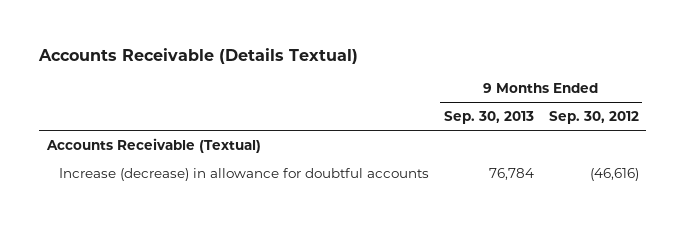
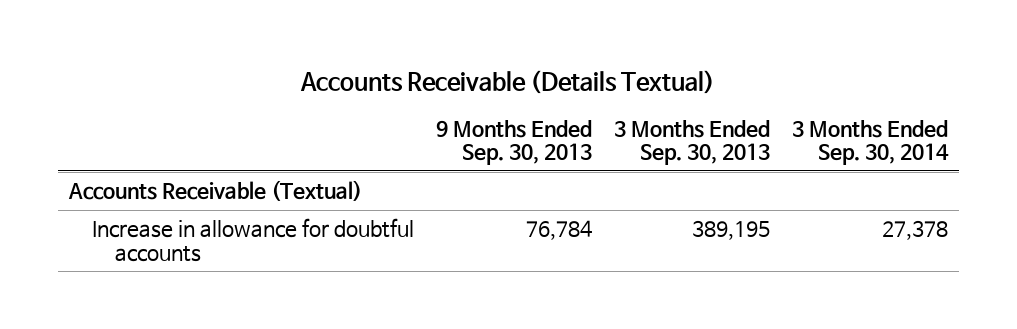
[548,110,639,124] Sep. 30, 2012 -> none
none -> [613,119,770,166] 3 Months Ended Sep. 30, 2013
none -> [791,119,949,166] 3 Months Ended Sep. 30, 2014
[59,167,430,181] Increase (decrease) in allowance for doubtful accounts -> [91,218,414,262] Increase in allowance for doubtful accounts

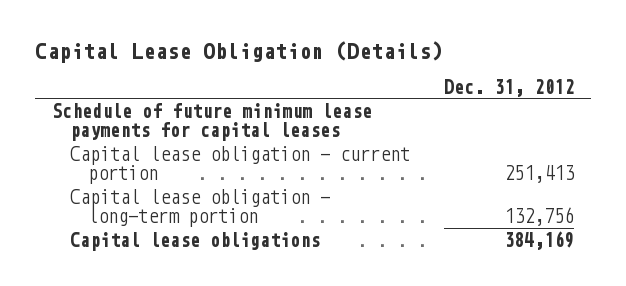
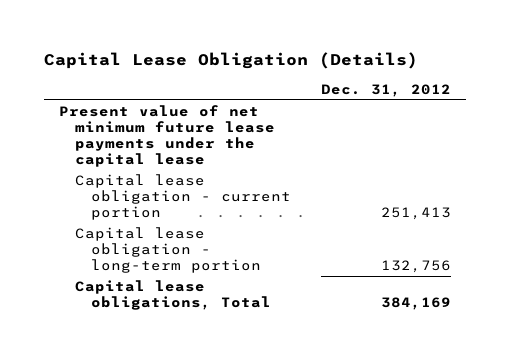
[52,102,373,142] Schedule of future minimum lease payments for capital leases -> [59,105,275,167] Present value of net minimum future lease payments under the capital lease
[69,231,320,251] Capital lease obligations -> [74,280,271,311] Capital lease obligations, Total

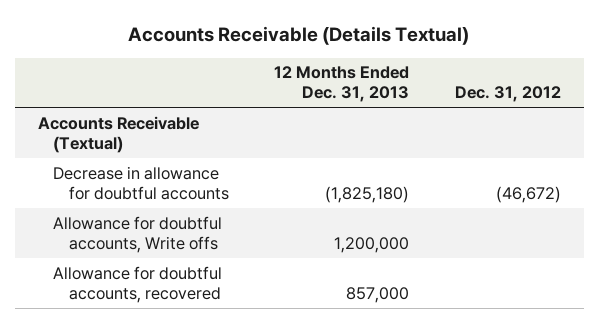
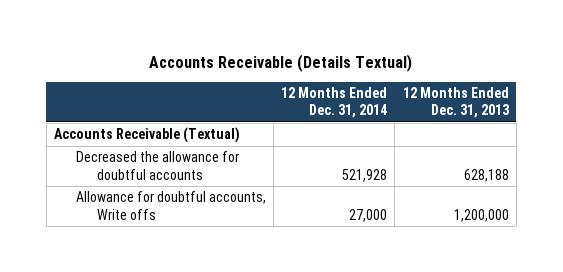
[454,86,561,103] Dec. 31, 2012 -> none
none -> [281,86,388,119] 12 Months Ended Dec. 31, 2014
[53,165,229,200] Decrease in allowance for doubtful accounts -> [75,151,239,180] Decreased the allowance for doubtful accounts
[325,185,410,203] (1,825,180) -> [463,168,509,182] 628,188
[53,265,223,303] Allowance for doubtful accounts, recovered -> none

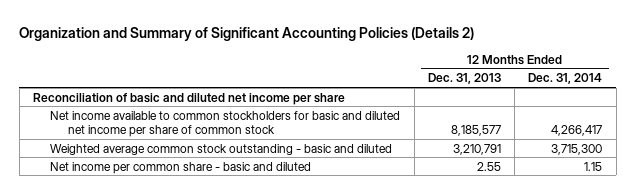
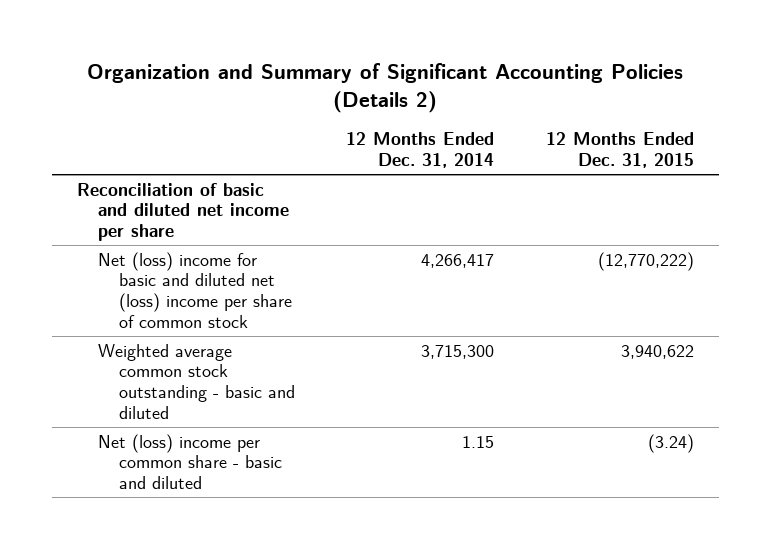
[427,73,501,85] Dec. 31, 2013 -> none
none -> [545,132,694,168] 12 Months Ended Dec. 31, 2015
[50,110,401,137] Net income available to common stockholders for basic and diluted net income per share of common stock -> [98,251,292,329] Net (loss) income for basic and diluted net (loss) income per share of common stock
[50,161,312,174] Net income per common share - basic and diluted -> [98,433,282,490] Net (loss) income per common share - basic and diluted

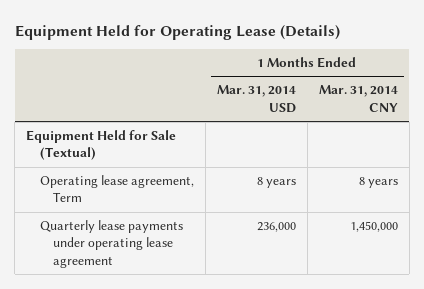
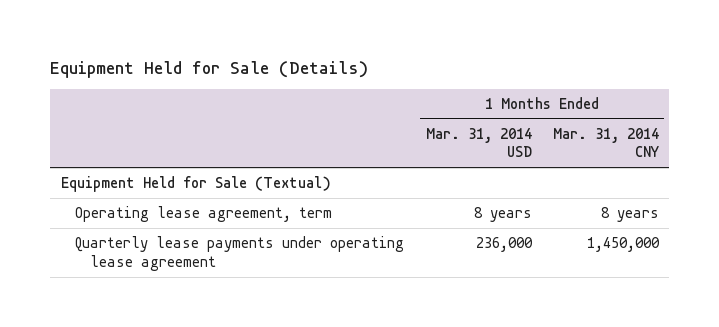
[14,24,340,40] Equipment Held for Operating Lease (Details) -> [49,60,368,78] Equipment Held for Sale (Details)
[39,175,194,203] Operating lease agreement, Term -> [75,206,333,223] Operating lease agreement, term

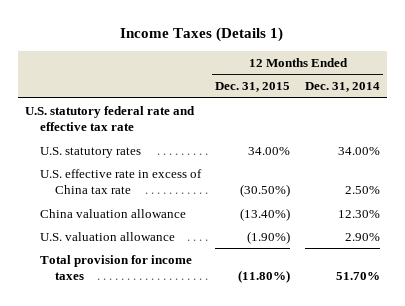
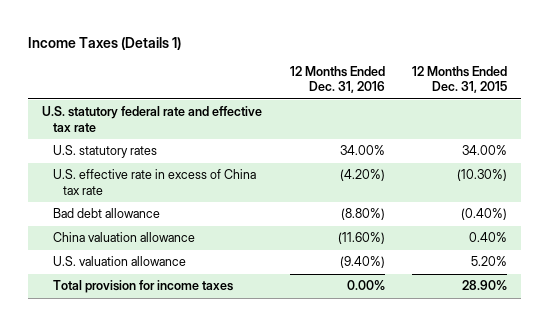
[304,82,380,93] Dec. 31, 2014 -> none
none -> [289,66,385,94] 12 Months Ended Dec. 31, 2016
[240,184,291,198] (30.50%) -> [456,169,507,182] (10.30%)
none -> [52,208,160,219] Bad debt allowance
[240,207,291,221] (13.40%) -> [468,232,507,243] 0.40%
[247,230,291,244] (1.90%) -> [470,256,507,267] 5.20%
[238,270,291,284] (11.80%) -> [461,280,507,291] 28.90%

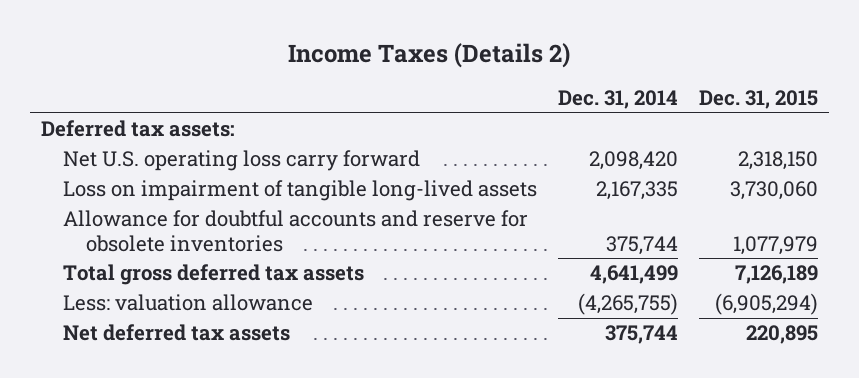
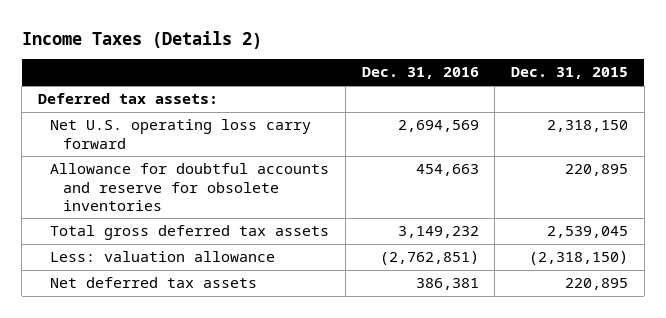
[558,90,679,110] Dec. 31, 2014 -> none
none -> [361,67,479,80] Dec. 31, 2016
[63,180,538,202] Loss on impairment of tangible long-lived assets -> none
[733,235,819,255] 1,077,979 -> [565,164,629,177] 220,895
[735,265,819,285] 7,126,189 -> [547,226,629,239] 2,539,045
[715,293,819,316] (6,905,294) -> [529,251,629,266] (2,318,150)

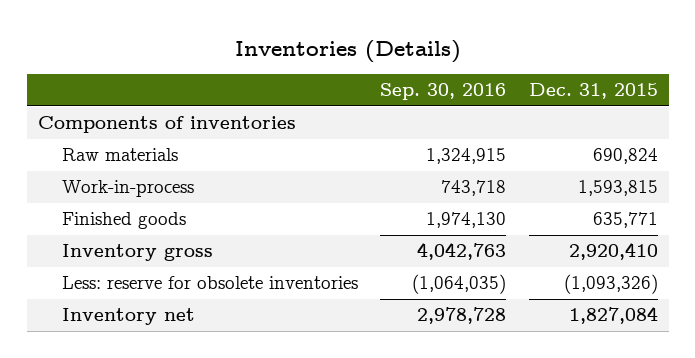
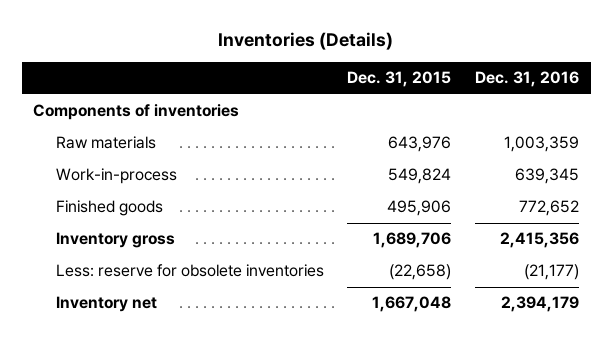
[380,83,507,101] Sep. 30, 2016 -> none
none -> [474,71,579,88] Dec. 31, 2016
[592,148,658,165] 690,824 -> [388,136,452,153] 643,976
[577,180,658,197] 1,593,815 -> [388,168,452,185] 549,824
[592,212,658,229] 635,771 -> [387,200,452,217] 495,906
[568,242,658,261] 2,920,410 -> [373,232,452,249] 1,689,706
[563,274,658,295] (1,093,326) -> [389,264,452,281] (22,658)
[568,306,658,325] 1,827,084 -> [372,296,452,313] 1,667,048

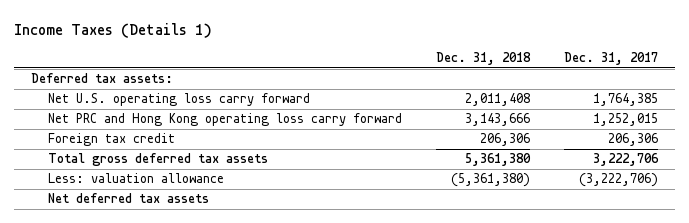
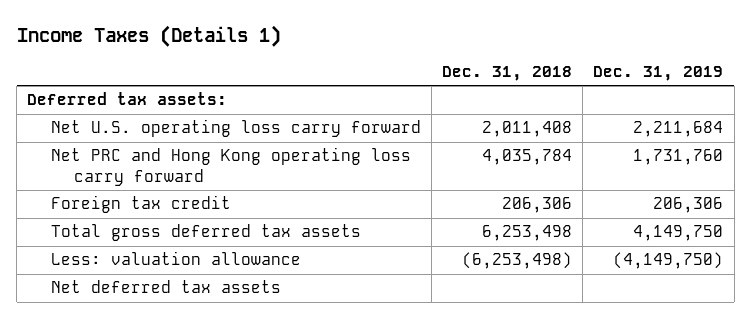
[563,52,658,66] Dec. 31, 2017 -> none
none -> [593,65,724,81] Dec. 31, 2019
[465,113,531,127] 3,143,666 -> [482,149,573,166] 4,035,784
[465,153,532,167] 5,361,380 -> [482,225,573,242] 6,253,498
[451,173,531,188] (5,361,380) -> [462,252,573,270] (6,253,498)

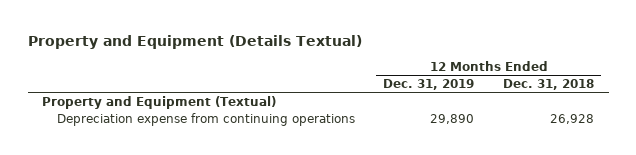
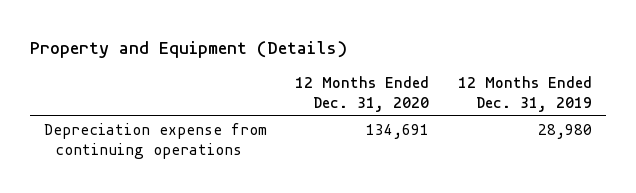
[27,35,362,50] Property and Equipment (Details Textual) -> [29,40,347,58] Property and Equipment (Details)
[503,78,595,90] Dec. 31, 2018 -> none
none -> [295,76,430,113] 12 Months Ended Dec. 31, 2020
[42,95,277,109] Property and Equipment (Textual) -> none
[430,113,475,124] 29,890 -> [537,124,592,140] 28,980

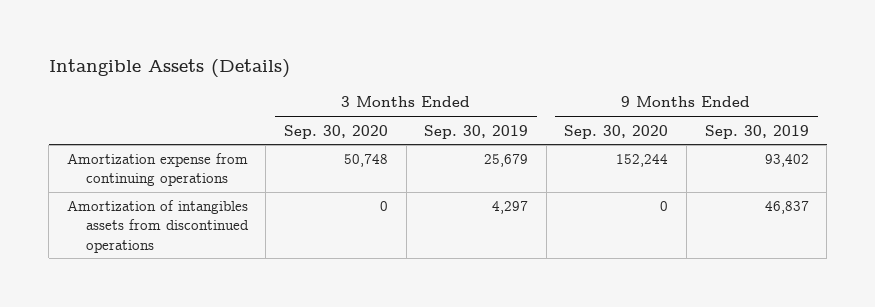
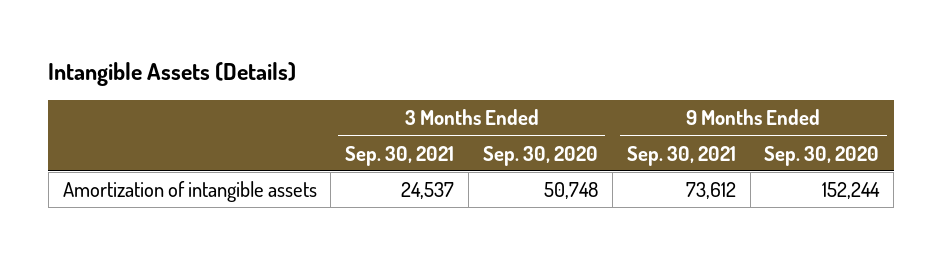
[424,124,529,139] Sep. 30, 2019 -> none
[704,124,809,139] Sep. 30, 2019 -> none
none -> [345,145,455,166] Sep. 30, 2021
none -> [626,145,736,166] Sep. 30, 2021
[66,200,249,253] Amortization of intangibles assets from discontinued operations -> none
[66,153,248,187] Amortization expense from continuing operations -> [62,181,317,203] Amortization of intangible assets

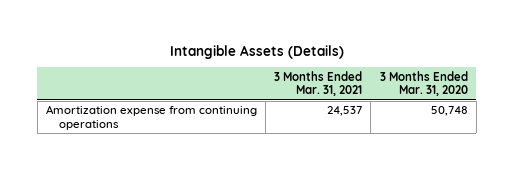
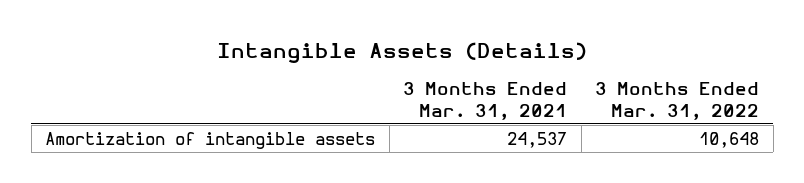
[379,70,468,97] 3 Months Ended Mar. 31, 2020 -> none
none -> [595,82,760,121] 3 Months Ended Mar. 31, 2022
[46,105,258,131] Amortization expense from continuing operations -> [45,131,376,149] Amortization of intangible assets

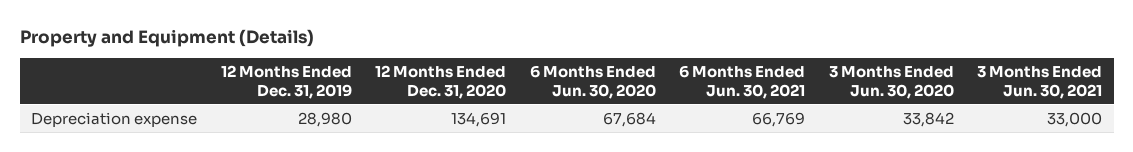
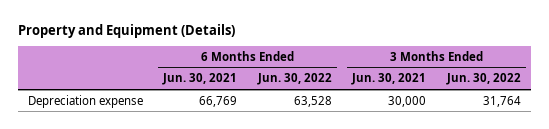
[220,64,352,99] 12 Months Ended Dec. 31, 2019 -> none
[375,64,507,99] 12 Months Ended Dec. 31, 2020 -> none
[529,64,656,99] 6 Months Ended Jun. 30, 2020 -> none
[828,65,954,99] 3 Months Ended Jun. 30, 2020 -> none
none -> [256,73,332,86] Jun. 30, 2022
none -> [445,73,521,86] Jun. 30, 2022
[1046,112,1102,128] 33,000 -> [388,95,427,107] 30,000

